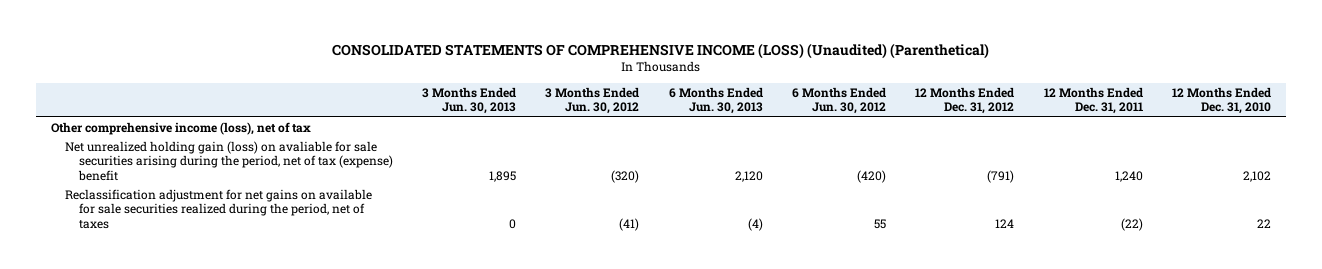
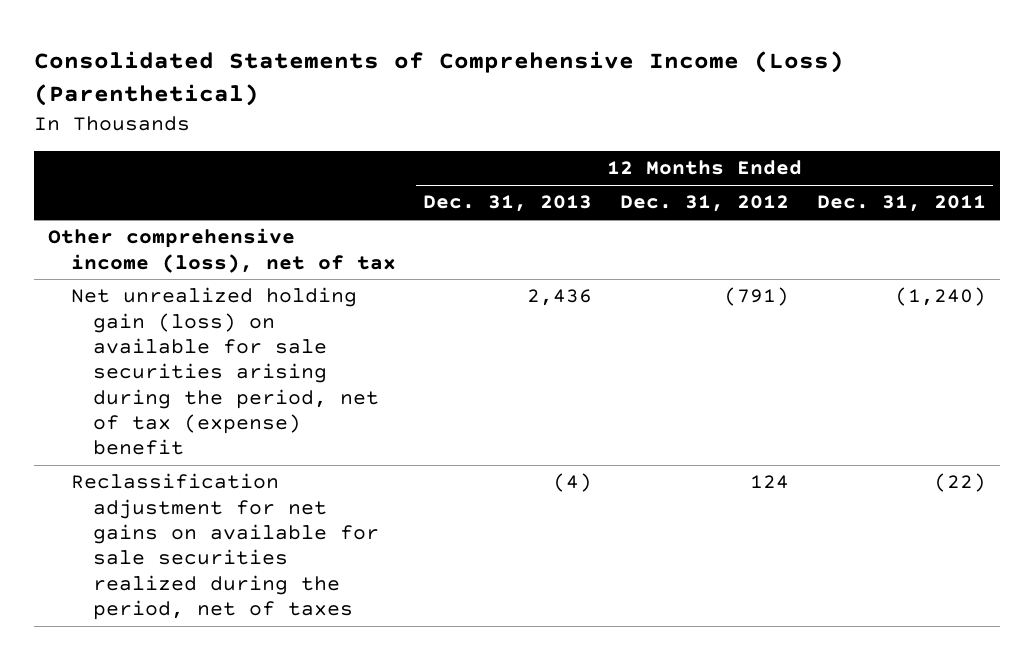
[331,42,989,59] CONSOLIDATED STATEMENTS OF COMPREHENSIVE INCOME (LOSS) (Unaudited) (Parenthetical) -> [34,50,845,106] Consolidated Statements of Comprehensive Income (Loss) (Parenthetical)
[422,86,517,115] 3 Months Ended Jun. 30, 2013 -> none
[545,86,640,115] 3 Months Ended Jun. 30, 2012 -> none
[668,86,763,115] 6 Months Ended Jun. 30, 2013 -> none
[791,86,886,115] 6 Months Ended Jun. 30, 2012 -> none
[1171,86,1271,115] 12 Months Ended Dec. 31, 2010 -> none
none -> [423,195,593,213] Dec. 31, 2013
[64,140,393,181] Net unrealized holding gain (loss) on avaliable for sale securities arising during the period, net of tax (expense) benefit -> [70,287,380,456] Net unrealized holding gain (loss) on available for sale securities arising during the period, net of tax (expense) benefit
[1114,170,1143,182] 1,240 -> [894,287,986,307] (1,240)

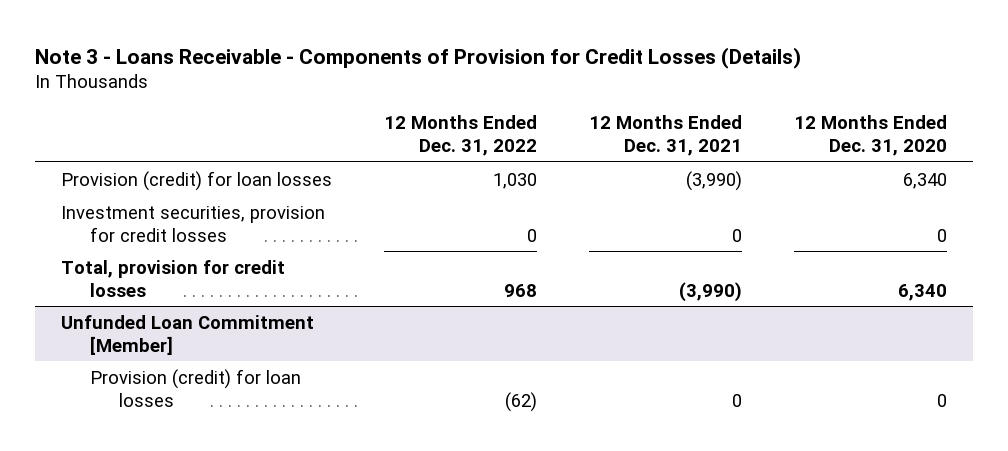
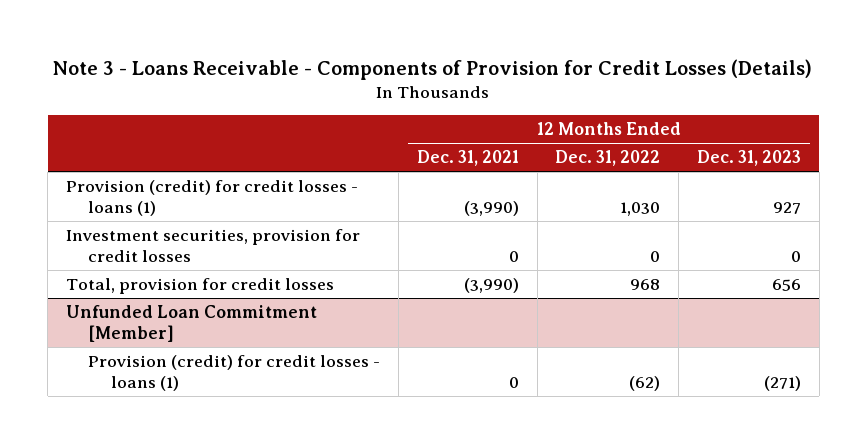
[794,115,948,157] 12 Months Ended Dec. 31, 2020 -> none
none -> [696,150,801,167] Dec. 31, 2023
[61,170,333,191] Provision (credit) for loan losses -> [66,179,359,217] Provision (credit) for credit losses - loans (1)
[90,368,302,407] Provision (credit) for loan losses -> [88,354,381,392] Provision (credit) for credit losses - loans (1)

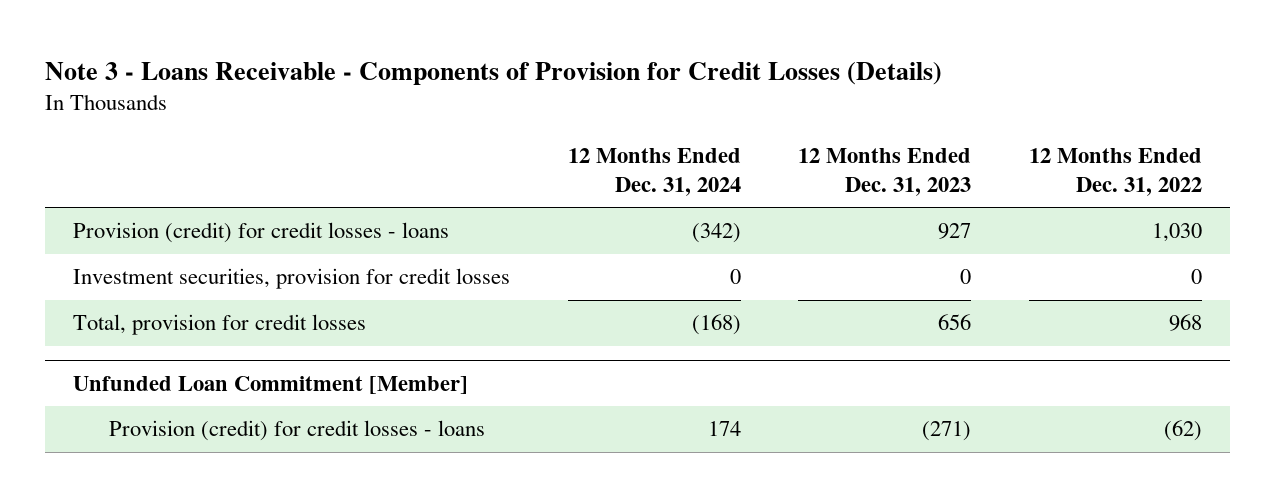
[416,150,519,167] Dec. 31, 2021 -> none
none -> [567,147,741,196] 12 Months Ended Dec. 31, 2024
[66,179,359,217] Provision (credit) for credit losses - loans (1) -> [73,222,450,244] Provision (credit) for credit losses - loans
[88,354,381,392] Provision (credit) for credit losses - loans (1) -> [109,420,486,442] Provision (credit) for credit losses - loans

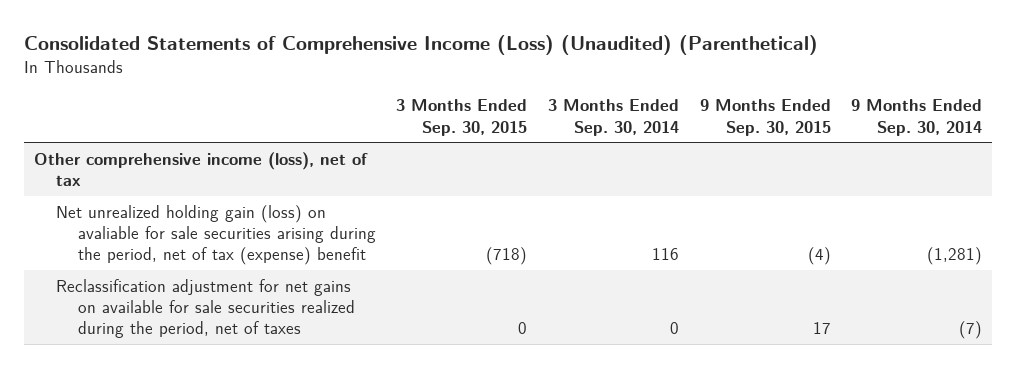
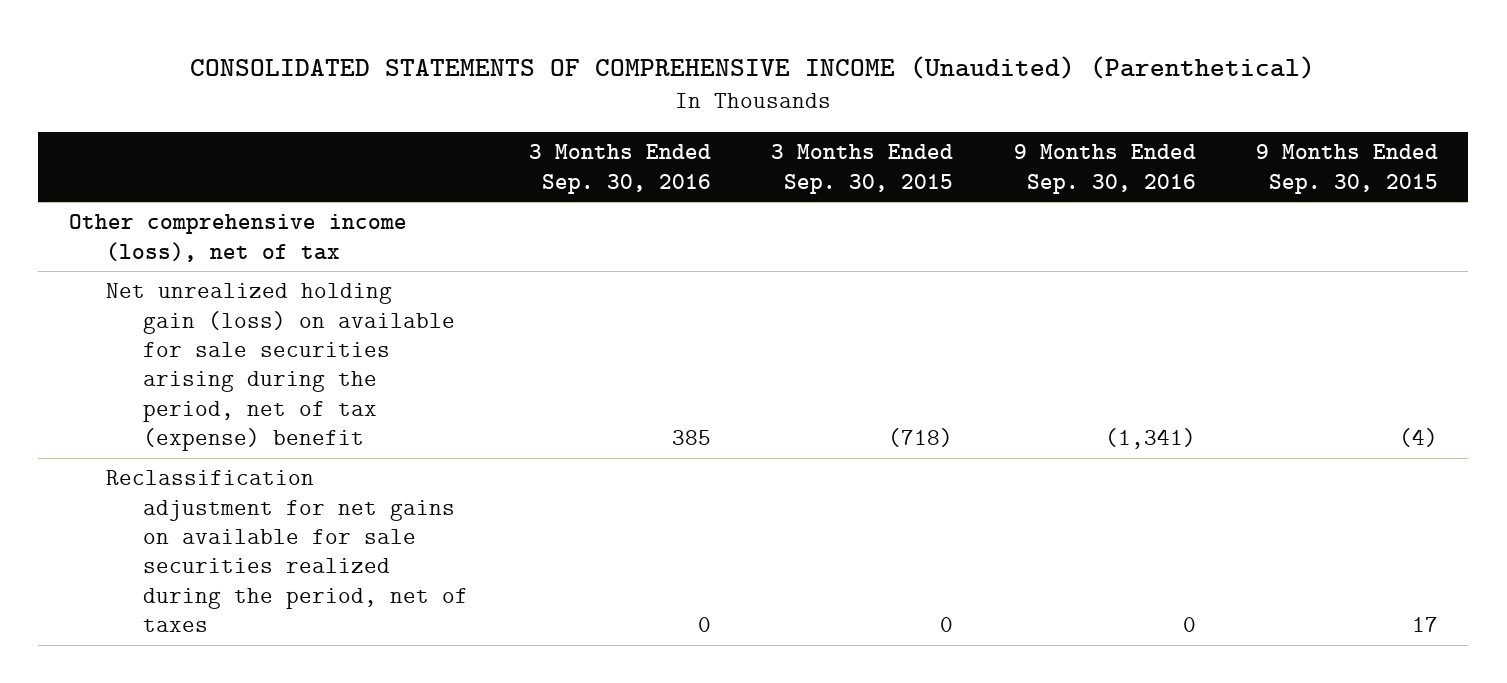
[23,34,818,55] Consolidated Statements of Comprehensive Income (Loss) (Unaudited) (Parenthetical) -> [190,55,1316,79] CONSOLIDATED STATEMENTS OF COMPREHENSIVE INCOME (Unaudited) (Parenthetical)
[547,99,679,136] 3 Months Ended Sep. 30, 2014 -> none
[851,99,983,136] 9 Months Ended Sep. 30, 2014 -> none
none -> [528,144,711,194] 3 Months Ended Sep. 30, 2016
none -> [1013,144,1196,194] 9 Months Ended Sep. 30, 2016
[55,204,376,266] Net unrealized holding gain (loss) on avaliable for sale securities arising during the period, net of tax (expense) benefit -> [106,283,456,452] Net unrealized holding gain (loss) on available for sale securities arising during the period, net of tax (expense) benefit

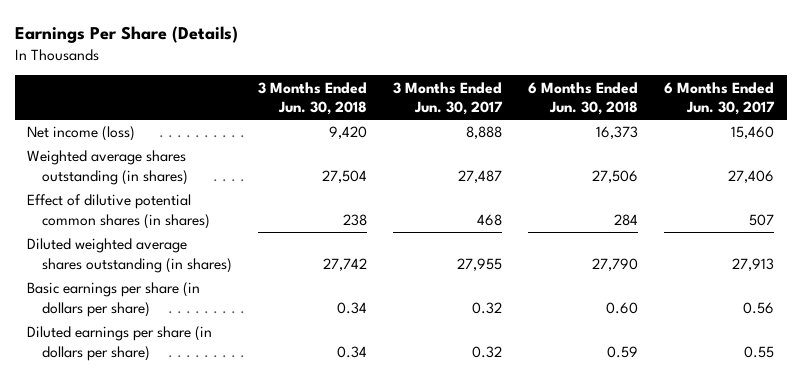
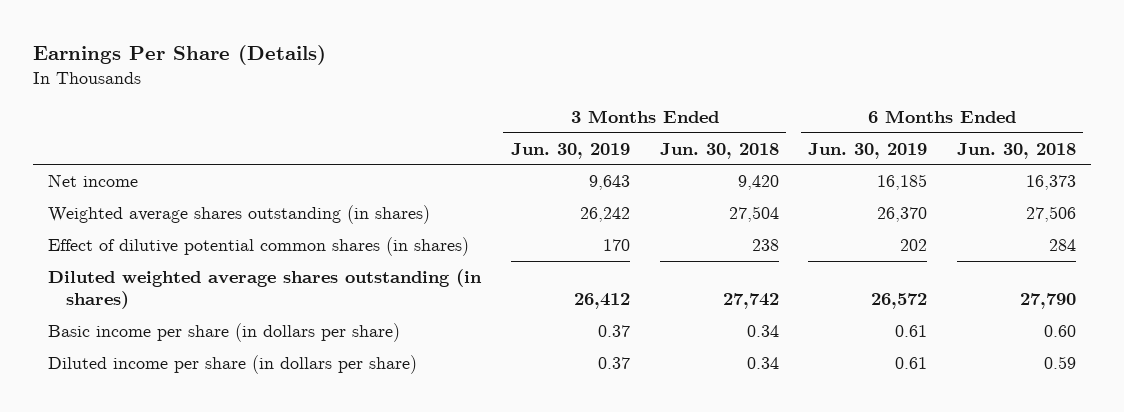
[393,81,504,116] 3 Months Ended Jun. 30, 2017 -> none
[663,81,775,116] 6 Months Ended Jun. 30, 2017 -> none
none -> [510,142,630,159] Jun. 30, 2019
none -> [808,142,928,159] Jun. 30, 2019
[27,126,136,142] Net income (loss) -> [48,173,139,187] Net income
[27,282,201,317] Basic earnings per share (in dollars per share) -> [48,322,401,342] Basic income per share (in dollars per share)
[27,326,213,361] Diluted earnings per share (in dollars per share) -> [48,354,418,374] Diluted income per share (in dollars per share)

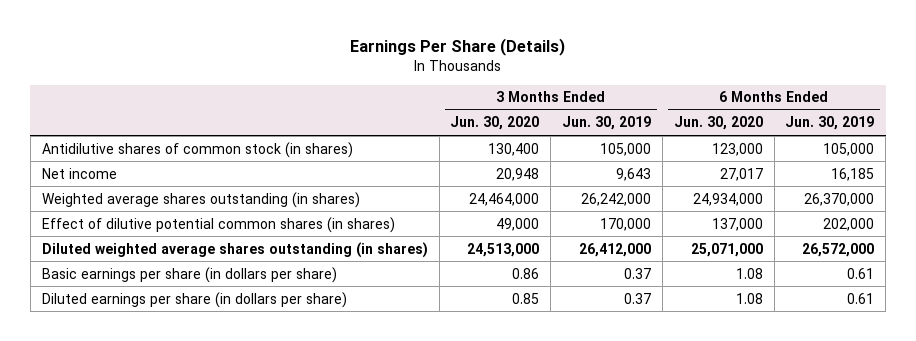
[659,142,779,159] Jun. 30, 2018 -> none
[956,142,1076,159] Jun. 30, 2018 -> none
none -> [450,116,540,131] Jun. 30, 2020
none -> [673,116,763,131] Jun. 30, 2020
none -> [41,141,353,158] Antidilutive shares of common stock (in shares)
[579,206,630,222] 26,242 -> [581,192,652,206] 26,242,000
[877,206,928,222] 26,370 -> [804,192,875,206] 26,370,000
[602,238,630,251] 170 -> [600,217,652,231] 170,000
[900,238,928,251] 202 -> [823,217,875,231] 202,000
[573,292,630,309] 26,412 -> [579,242,652,257] 26,412,000
[871,292,928,309] 26,572 -> [802,242,875,257] 26,572,000
[48,322,401,342] Basic income per share (in dollars per share) -> [41,266,337,283] Basic earnings per share (in dollars per share)
[48,354,418,374] Diluted income per share (in dollars per share) -> [41,291,347,308] Diluted earnings per share (in dollars per share)

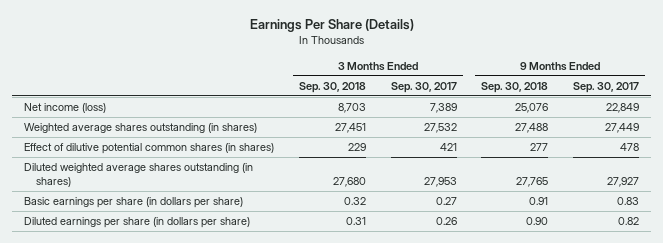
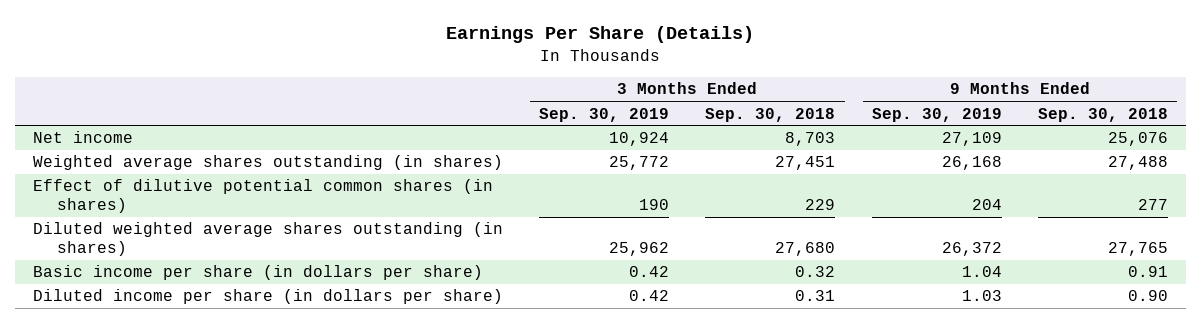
[390,81,457,93] Sep. 30, 2017 -> none
[572,81,639,93] Sep. 30, 2017 -> none
none -> [539,107,670,122] Sep. 30, 2019
none -> [871,107,1002,122] Sep. 30, 2019
[24,103,107,114] Net income (loss) -> [32,131,133,144] Net income
[24,197,244,209] Basic earnings per share (in dollars per share) -> [32,265,483,281] Basic income per share (in dollars per share)
[24,217,251,229] Diluted earnings per share (in dollars per share) -> [32,289,503,305] Diluted income per share (in dollars per share)

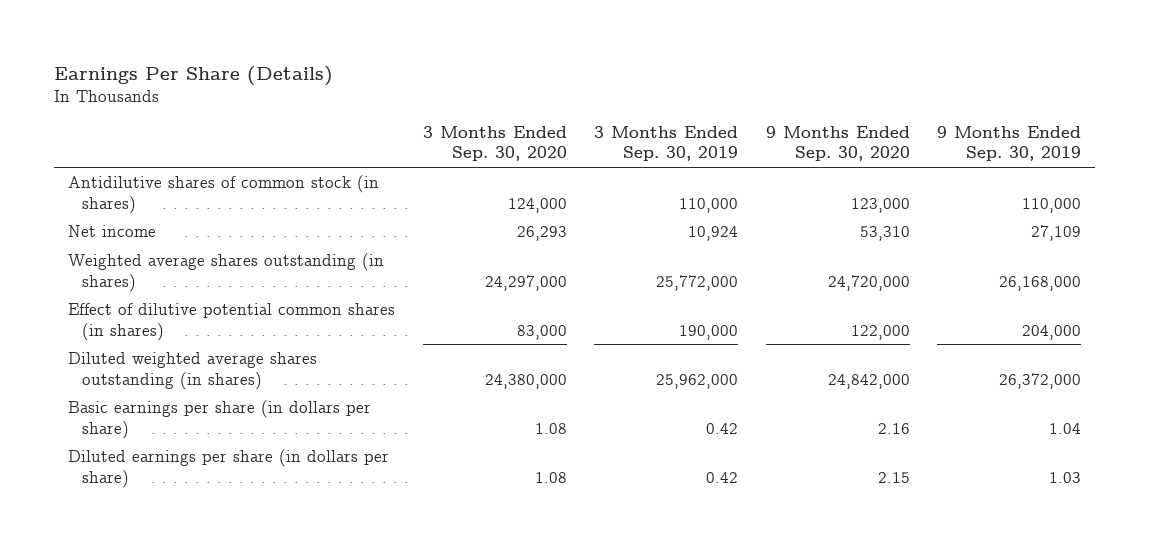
[705,107,836,122] Sep. 30, 2018 -> none
[1038,107,1169,122] Sep. 30, 2018 -> none
none -> [422,125,567,162] 3 Months Ended Sep. 30, 2020
none -> [765,125,910,162] 9 Months Ended Sep. 30, 2020
none -> [67,174,379,214] Antidilutive shares of common stock (in shares)
[609,156,670,171] 25,772 -> [656,274,739,291] 25,772,000
[941,156,1002,171] 26,168 -> [999,275,1082,291] 26,168,000
[639,199,670,211] 190 -> [679,324,739,340] 190,000
[971,199,1002,211] 204 -> [1022,324,1082,340] 204,000
[609,242,670,257] 25,962 -> [656,373,739,389] 25,962,000
[941,242,1002,257] 26,372 -> [999,372,1082,389] 26,372,000
[32,265,483,281] Basic income per share (in dollars per share) -> [67,399,371,439] Basic earnings per share (in dollars per share)
[32,289,503,305] Diluted income per share (in dollars per share) -> [67,448,389,488] Diluted earnings per share (in dollars per share)

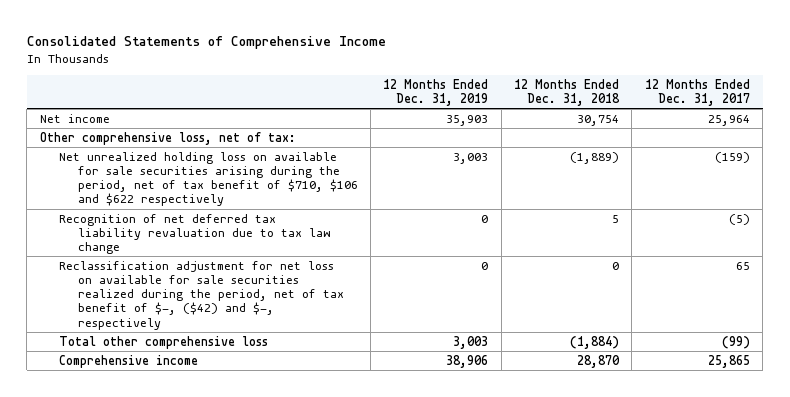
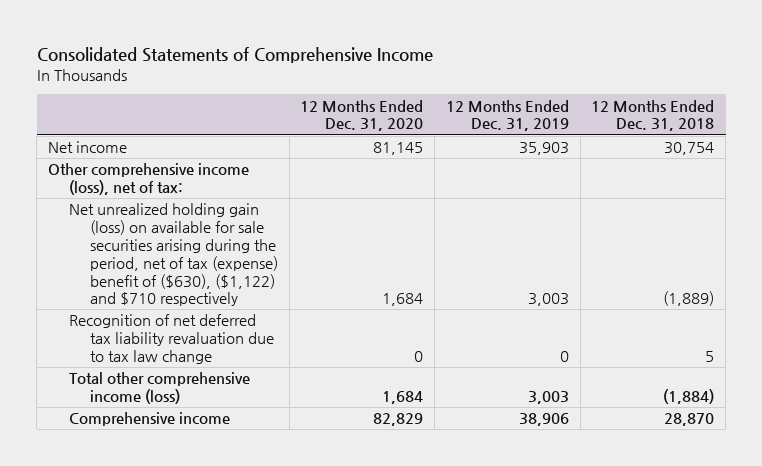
[644,78,750,106] 12 Months Ended Dec. 31, 2017 -> none
none -> [300,99,424,132] 12 Months Ended Dec. 31, 2020
[39,131,296,145] Other comprehensive loss, net of tax: -> [47,163,249,196] Other comprehensive income (loss), net of tax:
[58,151,358,207] Net unrealized holding loss on available for sale securities arising during the period, net of tax benefit of $710, $106 and $622 respectively -> [68,203,278,307] Net unrealized holding gain (loss) on available for sale securities arising during the period, net of tax (expense) benefit of ($630), ($1,122) and $710 respectively
[58,260,344,330] Reclassification adjustment for net loss on available for sale securities realized during the period, net of tax benefit of $-, ($42) and $-, respectively -> none
[58,335,268,349] Total other comprehensive loss -> [68,372,250,405] Total other comprehensive income (loss)

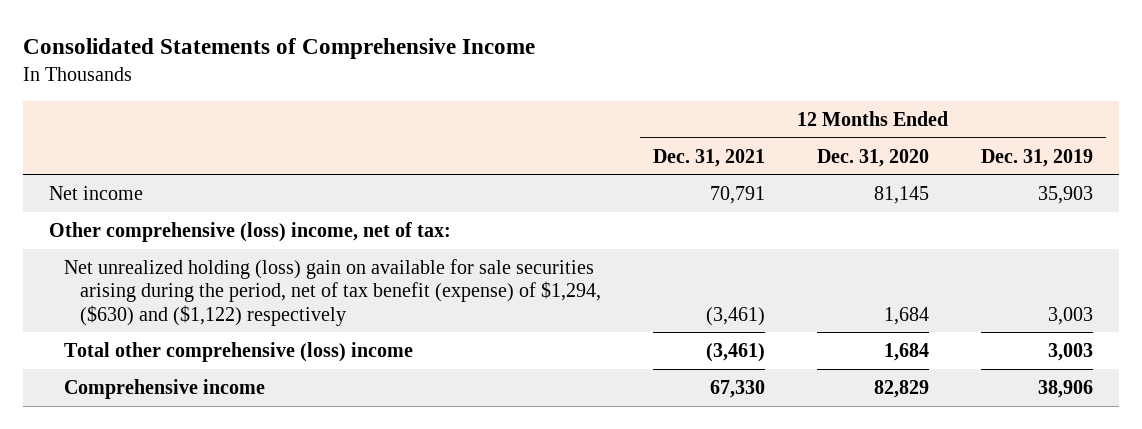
[591,99,715,132] 12 Months Ended Dec. 31, 2018 -> none
none -> [652,148,765,167] Dec. 31, 2021
[68,314,274,364] Recognition of net deferred tax liability revaluation due to tax law change -> none
[47,163,249,196] Other comprehensive income (loss), net of tax: -> [49,221,452,242] Other comprehensive (loss) income, net of tax:
[68,203,278,307] Net unrealized holding gain (loss) on available for sale securities arising during the period, net of tax (expense) benefit of ($630), ($1,122) and $710 respectively -> [64,258,601,326] Net unrealized holding (loss) gain on available for sale securities arising during the period, net of tax benefit (expense) of $1,294, ($630) and ($1,122) respectively
[68,372,250,405] Total other comprehensive income (loss) -> [64,341,414,362] Total other comprehensive (loss) income

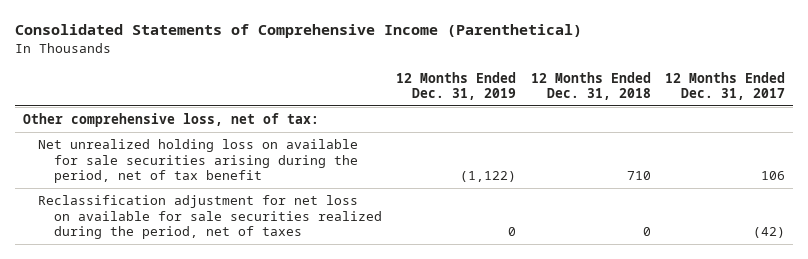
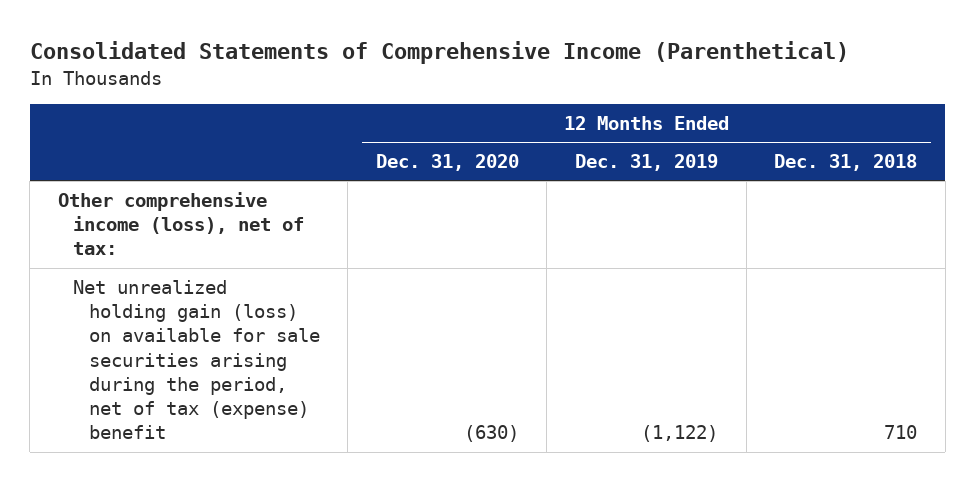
[665,71,786,101] 12 Months Ended Dec. 31, 2017 -> none
none -> [375,154,519,172] Dec. 31, 2020
[38,195,382,240] Reclassification adjustment for net loss on available for sale securities realized during the period, net of taxes -> none
[22,113,319,128] Other comprehensive loss, net of tax: -> [58,192,305,256] Other comprehensive income (loss), net of tax:
[38,139,359,184] Net unrealized holding loss on available for sale securities arising during the period, net of tax benefit -> [73,280,320,440] Net unrealized holding gain (loss) on available for sale securities arising during the period, net of tax (expense) benefit

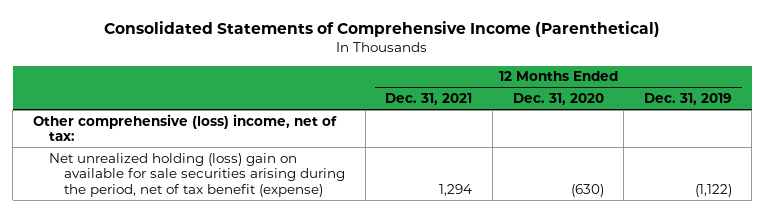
[774,154,918,172] Dec. 31, 2018 -> none
none -> [385,92,473,105] Dec. 31, 2021
[58,192,305,256] Other comprehensive income (loss), net of tax: -> [33,113,338,142] Other comprehensive (loss) income, net of tax:
[73,280,320,440] Net unrealized holding gain (loss) on available for sale securities arising during the period, net of tax (expense) benefit -> [48,152,346,197] Net unrealized holding (loss) gain on available for sale securities arising during the period, net of tax benefit (expense)

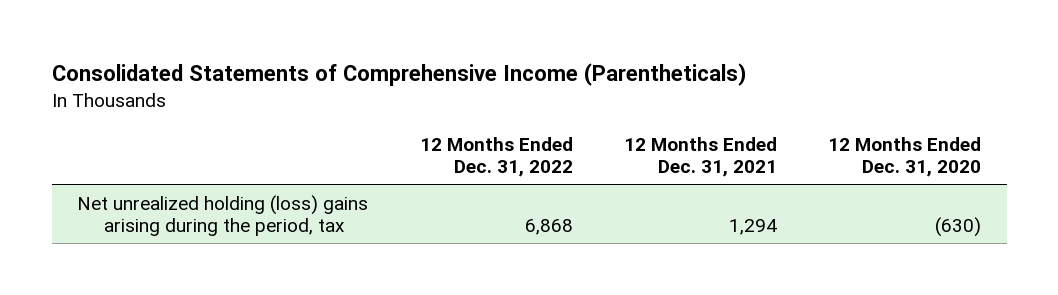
[104,21,661,38] Consolidated Statements of Comprehensive Income (Parenthetical) -> [51,63,747,87] Consolidated Statements of Comprehensive Income (Parentheticals)
[643,92,732,105] Dec. 31, 2019 -> none
none -> [419,136,573,177] 12 Months Ended Dec. 31, 2022
[33,113,338,142] Other comprehensive (loss) income, net of tax: -> none
[48,152,346,197] Net unrealized holding (loss) gain on available for sale securities arising during the period, net of tax benefit (expense) -> [77,194,369,236] Net unrealized holding (loss) gains arising during the period, tax

